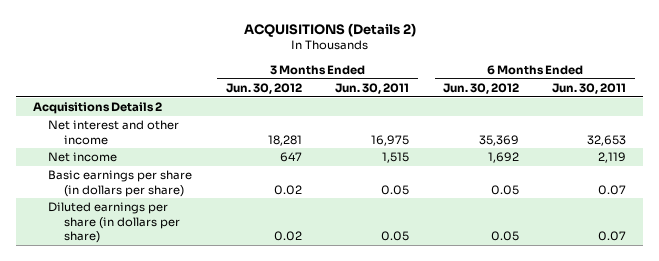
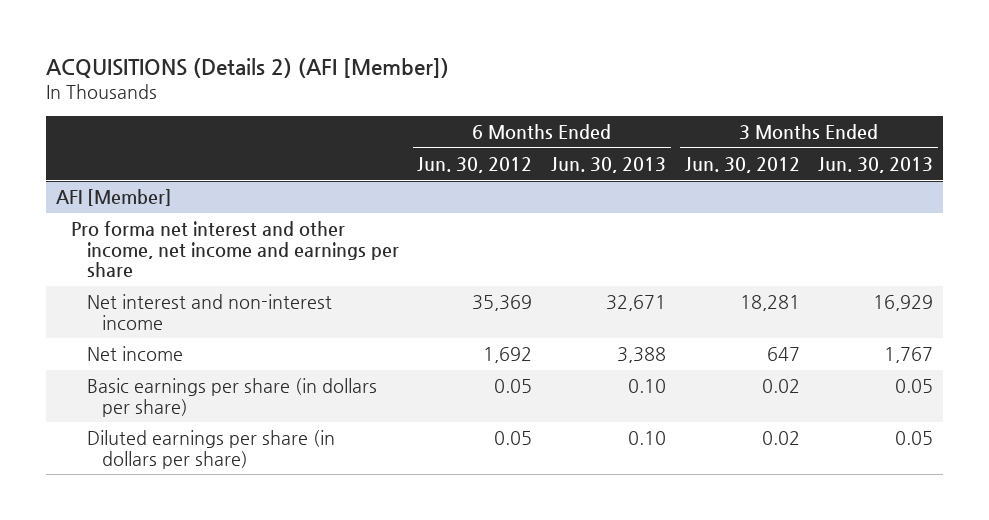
[243,22,416,37] ACQUISITIONS (Details 2) -> [46,58,450,79] ACQUISITIONS (Details 2) (AFI [Member])
[335,83,410,95] Jun. 30, 2011 -> none
[552,83,627,95] Jun. 30, 2011 -> none
none -> [551,156,667,173] Jun. 30, 2013
none -> [818,156,934,173] Jun. 30, 2013
[32,102,162,115] Acquisitions Details 2 -> none
none -> [55,189,172,207] AFI [Member]
none -> [71,221,399,278] Pro forma net interest and other income, net income and earnings per share
[48,120,180,145] Net interest and other income -> [86,294,332,330] Net interest and non-interest income

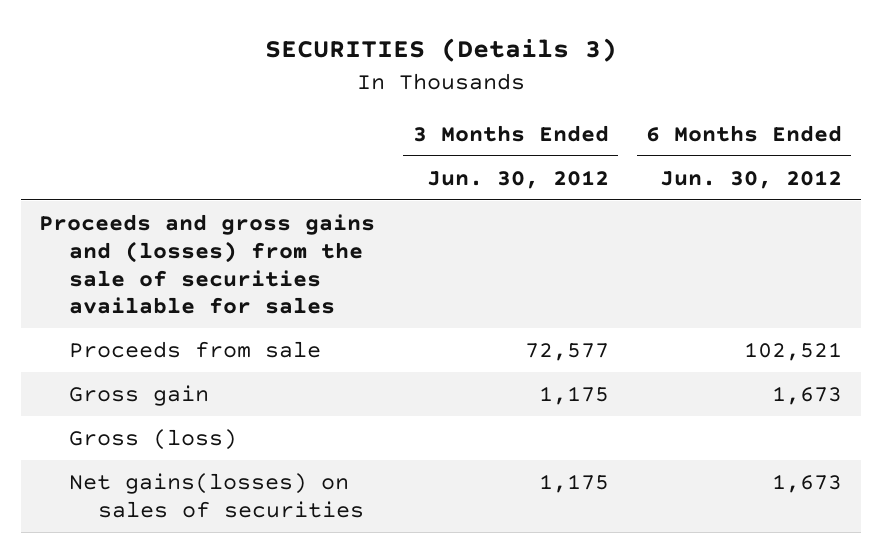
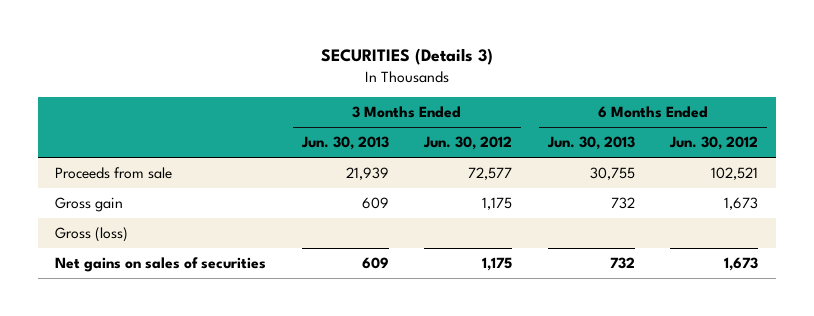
none -> [300,136,389,151] Jun. 30, 2013
none -> [546,136,635,151] Jun. 30, 2013
[39,213,376,315] Proceeds and gross gains and (losses) from the sale of securities available for sales -> none
[68,472,365,518] Net gains(losses) on sales of securities -> [55,256,267,272] Net gains on sales of securities

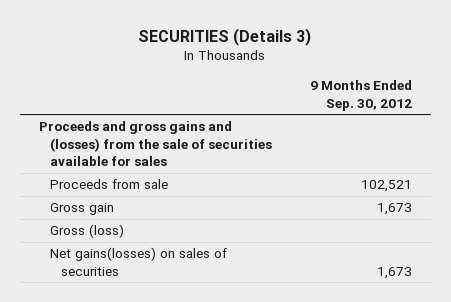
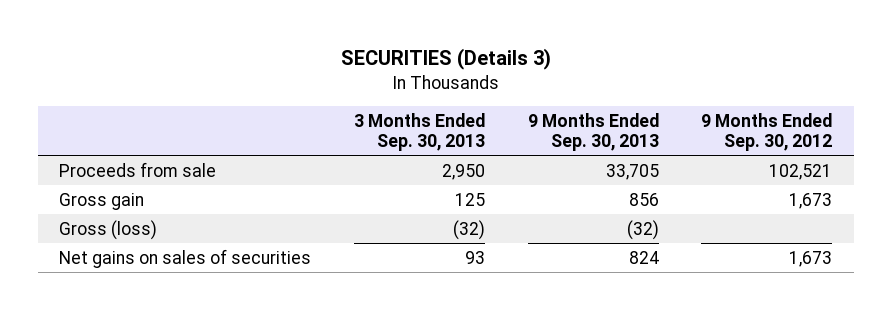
none -> [354,113,486,152] 3 Months Ended Sep. 30, 2013
none -> [527,113,659,152] 9 Months Ended Sep. 30, 2013
[39,121,272,167] Proceeds and gross gains and (losses) from the sale of securities available for sales -> none
[49,247,227,276] Net gains(losses) on sales of securities -> [59,248,312,268] Net gains on sales of securities

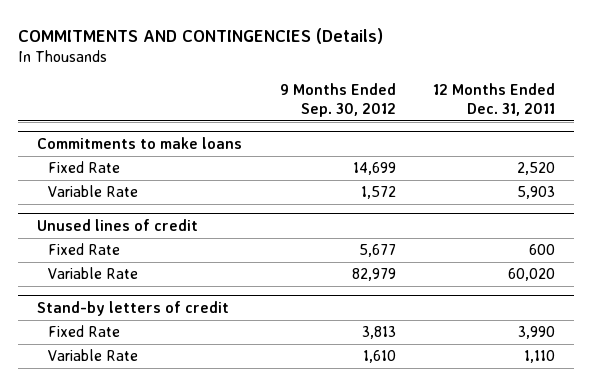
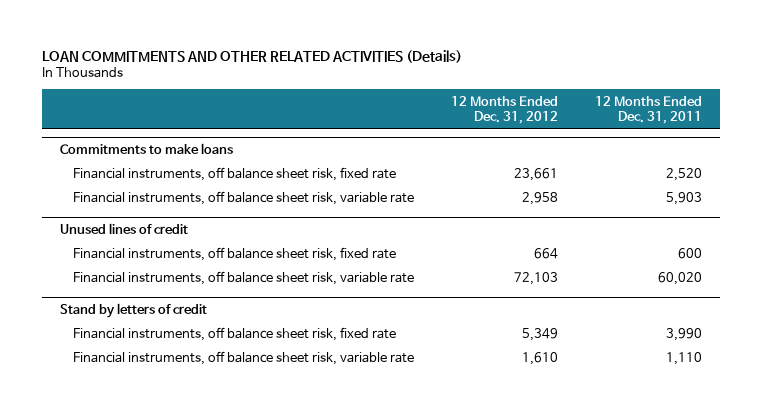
[18,27,384,44] COMMITMENTS AND CONTINGENCIES (Details) -> [41,49,462,63] LOAN COMMITMENTS AND OTHER RELATED ACTIVITIES (Details)
[279,83,396,117] 9 Months Ended Sep. 30, 2012 -> none
none -> [451,95,559,125] 12 Months Ended Dec. 31, 2012
[48,161,121,174] Fixed Rate -> [73,167,397,182] Financial instruments, off balance sheet risk, fixed rate
[48,185,139,198] Variable Rate -> [73,191,415,206] Financial instruments, off balance sheet risk, variable rate
[48,243,121,256] Fixed Rate -> [73,247,397,262] Financial instruments, off balance sheet risk, fixed rate
[48,267,139,280] Variable Rate -> [73,271,415,286] Financial instruments, off balance sheet risk, variable rate
[36,300,229,316] Stand-by letters of credit -> [59,303,207,319] Stand by letters of credit
[48,325,121,338] Fixed Rate -> [73,327,397,342] Financial instruments, off balance sheet risk, fixed rate
[48,349,139,362] Variable Rate -> [73,351,415,366] Financial instruments, off balance sheet risk, variable rate

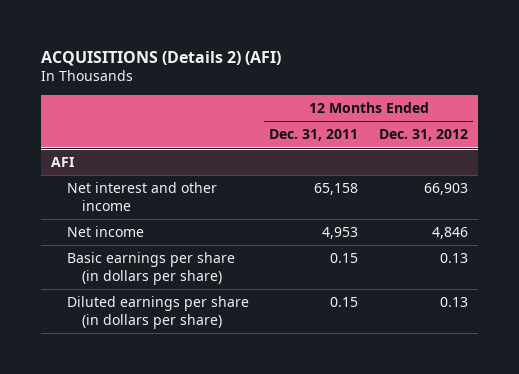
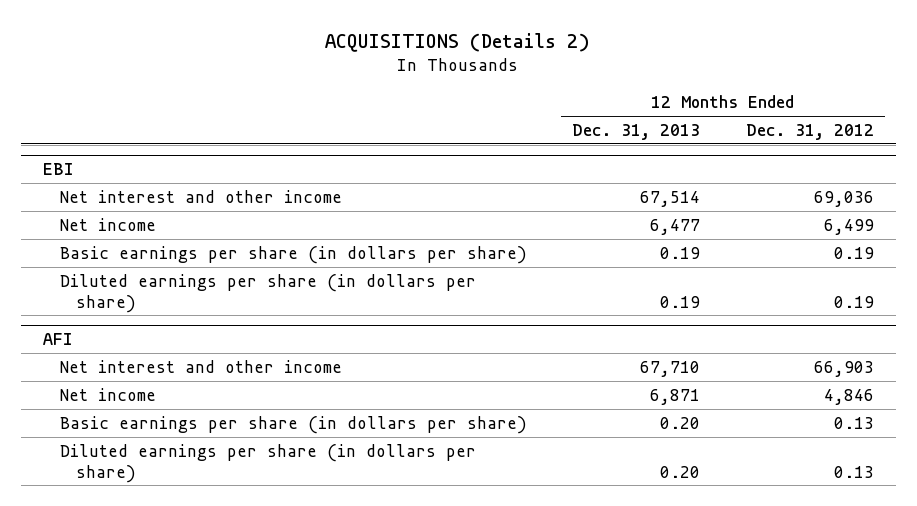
[41,50,282,66] ACQUISITIONS (Details 2) (AFI) -> [325,32,591,52] ACQUISITIONS (Details 2)
[269,129,359,142] Dec. 31, 2011 -> none
none -> [572,124,701,141] Dec. 31, 2013
none -> [43,163,74,176] EBI
none -> [59,189,342,203] Net interest and other income
none -> [59,217,156,231] Net income
none -> [59,245,527,264] Basic earnings per share (in dollars per share)
none -> [59,273,476,313] Diluted earnings per share (in dollars per share)

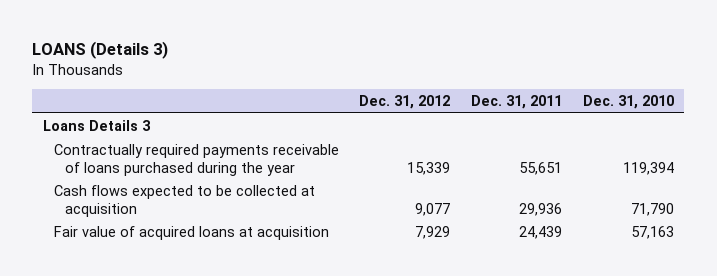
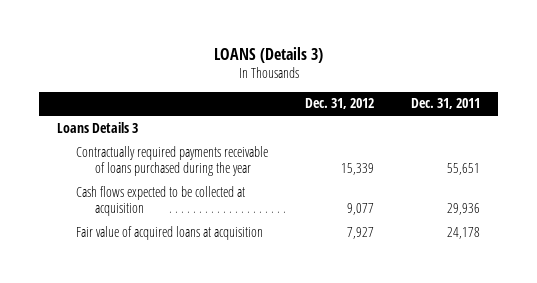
[582,95,674,110] Dec. 31, 2010 -> none
[415,225,451,239] 7,929 -> [346,226,374,239] 7,927
[519,225,563,239] 24,439 -> [446,226,480,239] 24,178

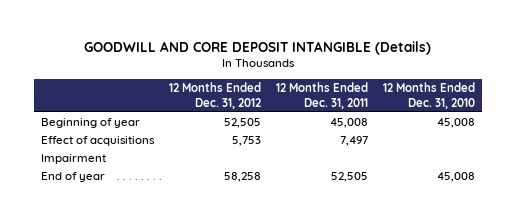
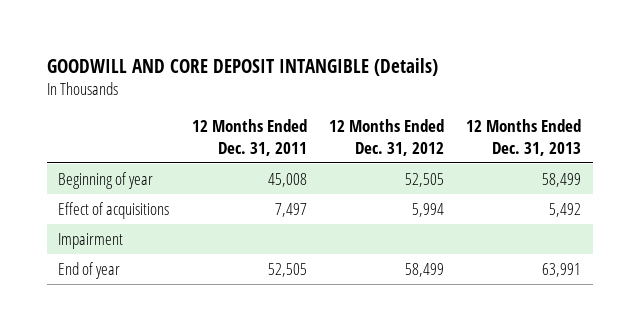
[382,82,475,109] 12 Months Ended Dec. 31, 2010 -> none
none -> [466,119,582,156] 12 Months Ended Dec. 31, 2013
[231,136,261,147] 5,753 -> [412,202,445,217] 5,994
[223,172,261,183] 58,258 -> [405,262,445,277] 58,499

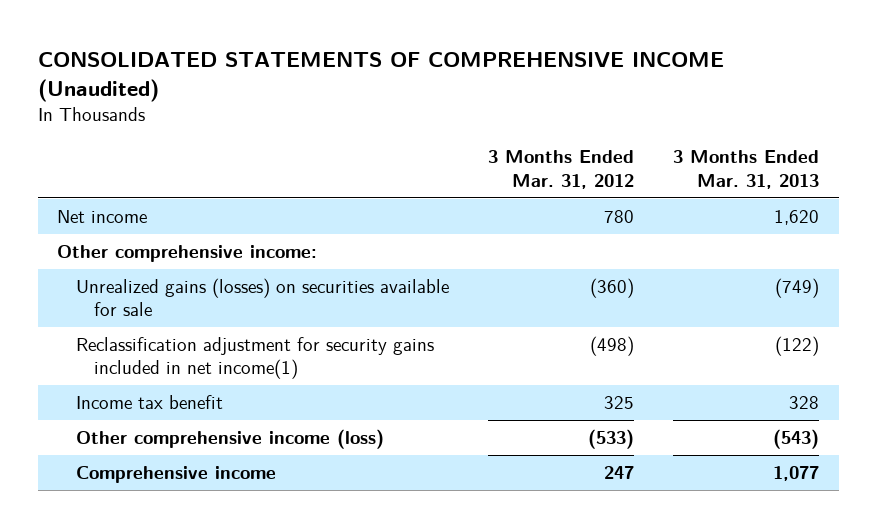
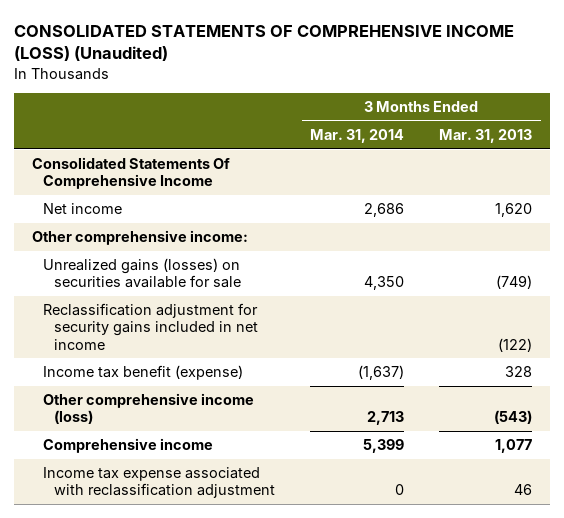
[37,51,724,102] CONSOLIDATED STATEMENTS OF COMPREHENSIVE INCOME (Unaudited) -> [14,24,515,62] CONSOLIDATED STATEMENTS OF COMPREHENSIVE INCOME (LOSS) (Unaudited)
[487,150,634,189] 3 Months Ended Mar. 31, 2012 -> none
none -> [310,128,405,143] Mar. 31, 2014
none -> [31,157,230,190] Consolidated Statements Of Comprehensive Income
[75,336,434,380] Reclassification adjustment for security gains included in net income(1) -> [43,303,259,350] Reclassification adjustment for security gains included in net income
[75,394,223,409] Income tax benefit -> [43,365,244,381] Income tax benefit (expense)
none -> [43,467,276,499] Income tax expense associated with reclassification adjustment

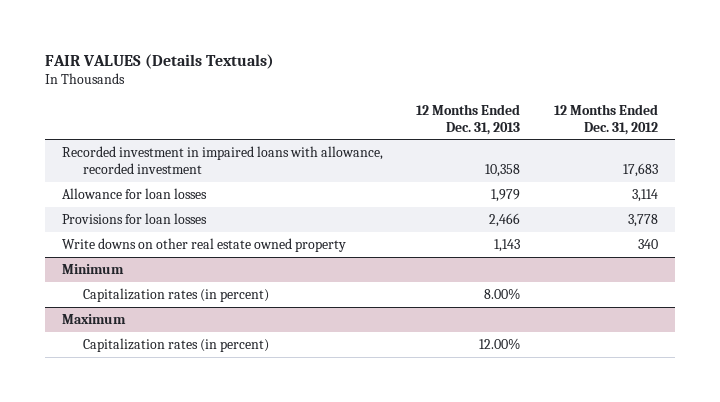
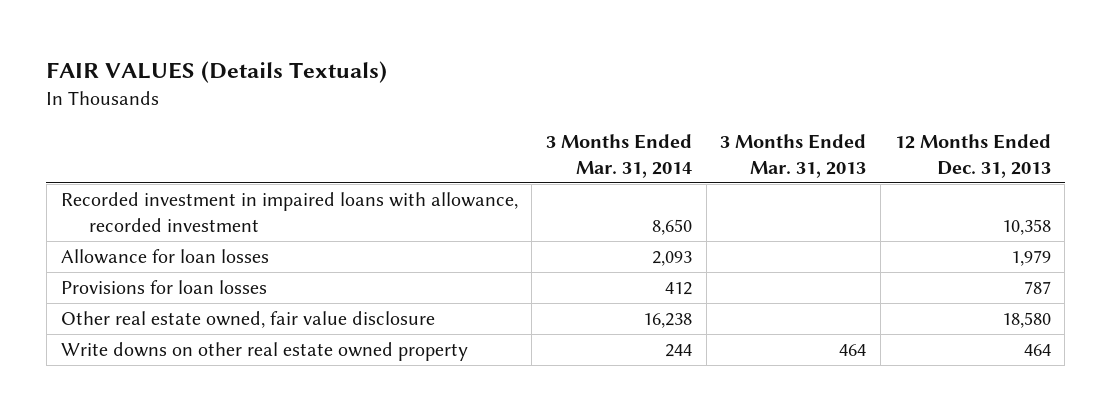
[553,103,658,135] 12 Months Ended Dec. 31, 2012 -> none
none -> [545,133,692,178] 3 Months Ended Mar. 31, 2014
none -> [720,133,867,178] 3 Months Ended Mar. 31, 2013
[61,263,124,274] Minimum -> none
[83,287,270,302] Capitalization rates (in percent) -> none
[61,313,126,324] Maximum -> none
[83,337,270,352] Capitalization rates (in percent) -> none
[489,212,521,227] 2,466 -> [1023,281,1051,295] 787
none -> [60,311,435,329] Other real estate owned, fair value disclosure
[494,238,521,252] 1,143 -> [1023,344,1051,357] 464

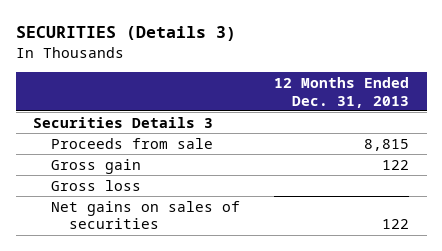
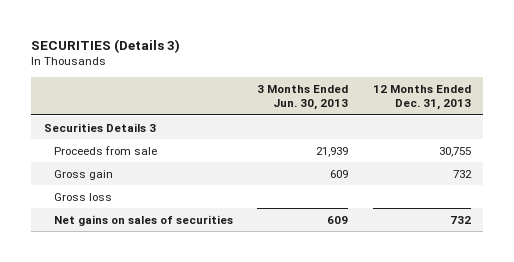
none -> [257,84,349,111] 3 Months Ended Jun. 30, 2013
[364,138,410,151] 8,815 -> [438,146,471,157] 30,755
[382,159,410,170] 122 -> [452,169,472,178] 732
[382,219,410,230] 122 -> [449,215,471,224] 732

